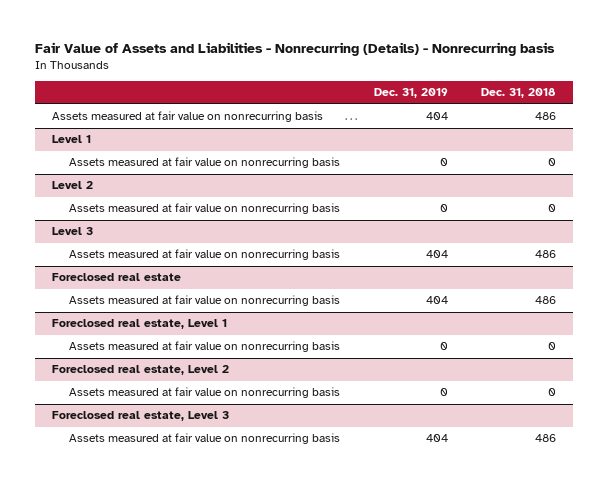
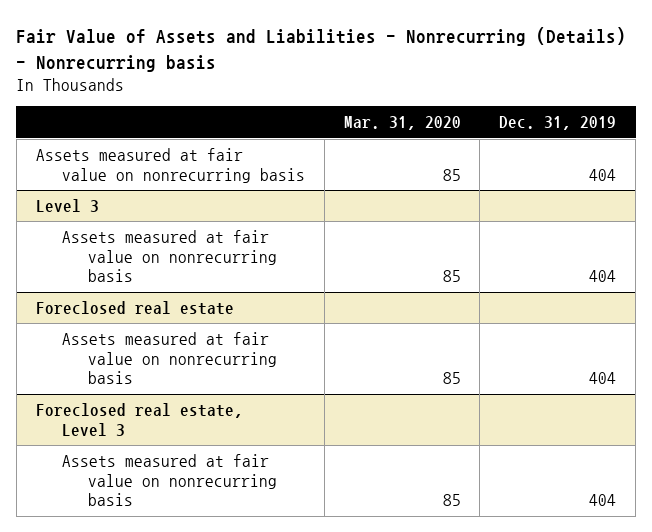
[481,88,557,99] Dec. 31, 2018 -> none
none -> [343,116,461,131] Mar. 31, 2020
[51,135,91,144] Level 1 -> none
[69,157,341,169] Assets measured at fair value on nonrecurring basis -> none
[51,181,93,190] Level 2 -> none
[69,203,341,215] Assets measured at fair value on nonrecurring basis -> none
[51,319,227,330] Foreclosed real estate, Level 1 -> none
[69,341,341,353] Assets measured at fair value on nonrecurring basis -> none
[51,365,229,376] Foreclosed real estate, Level 2 -> none
[69,387,341,399] Assets measured at fair value on nonrecurring basis -> none

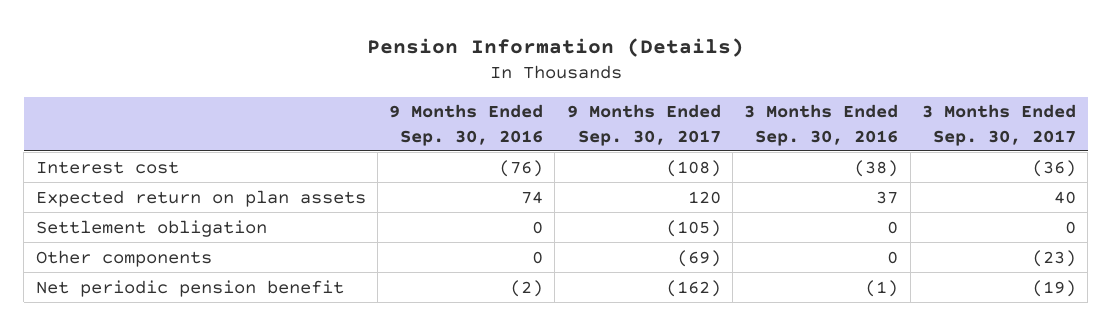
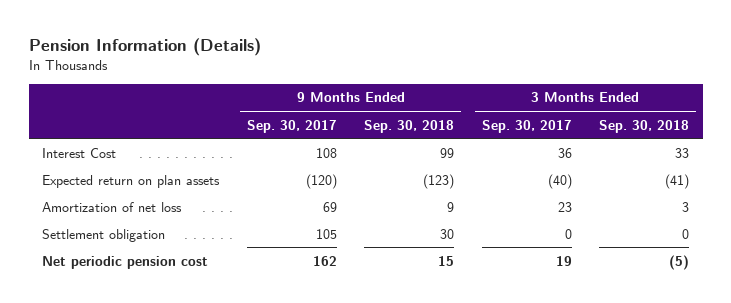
[389,104,544,146] 9 Months Ended Sep. 30, 2016 -> none
[744,104,899,146] 3 Months Ended Sep. 30, 2016 -> none
none -> [364,119,455,133] Sep. 30, 2018
none -> [599,119,690,133] Sep. 30, 2018
[35,249,212,267] Other components -> none
[35,160,179,174] Interest cost -> [42,147,117,158] Interest Cost
[665,159,721,177] (108) -> [315,147,337,158] 108
[1031,159,1076,177] (36) -> [557,147,572,158] 36
[687,190,721,204] 120 -> [305,173,337,189] (120)
[1053,190,1076,204] 40 -> [547,173,572,189] (40)
none -> [42,201,183,212] Amortization of net loss
[665,219,721,237] (105) -> [315,228,337,239] 105
[35,279,344,297] Net periodic pension benefit -> [42,255,209,269] Net periodic pension cost
[665,279,721,297] (162) -> [312,255,337,266] 162
[1031,279,1076,297] (19) -> [555,255,572,266] 19

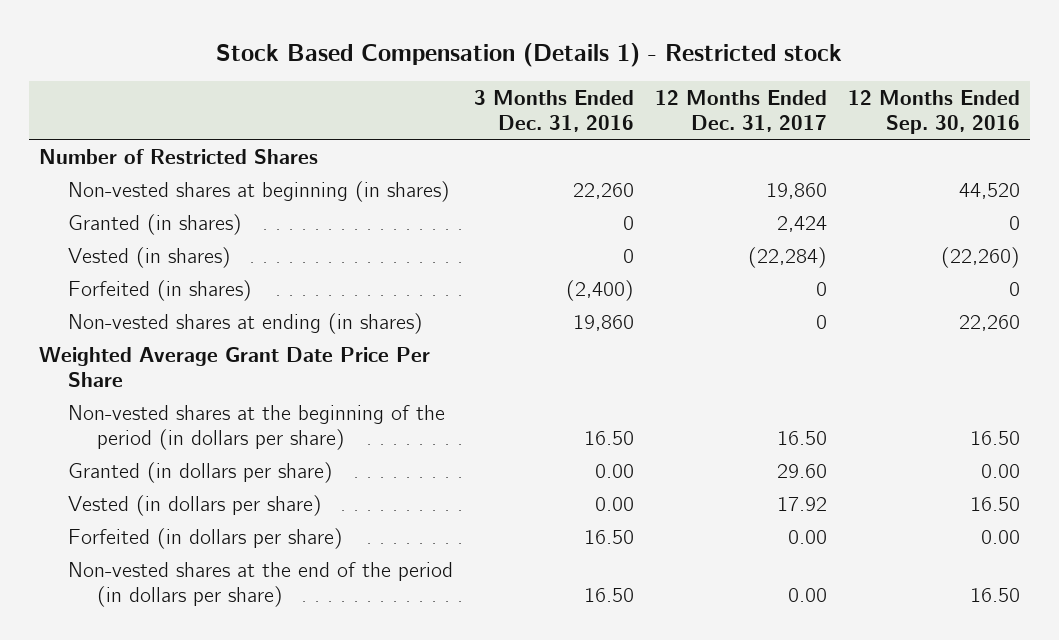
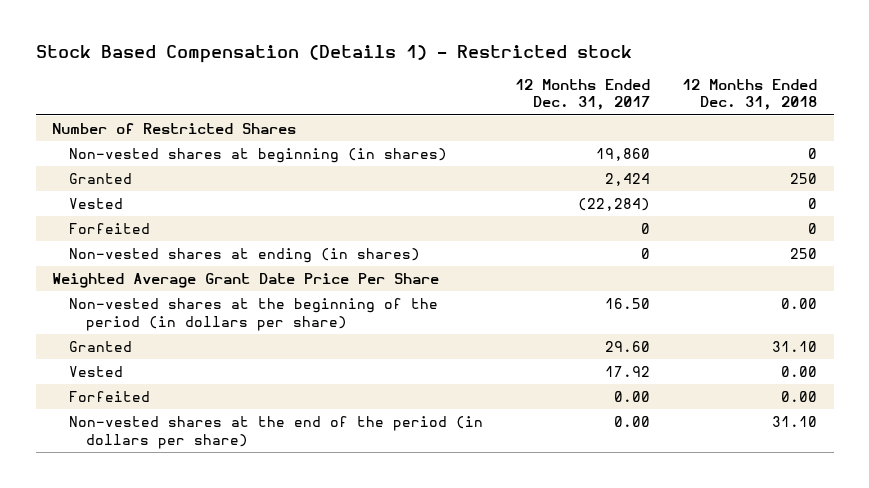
[473,89,634,132] 3 Months Ended Dec. 31, 2016 -> none
[847,89,1020,134] 12 Months Ended Sep. 30, 2016 -> none
none -> [682,78,818,111] 12 Months Ended Dec. 31, 2018
[68,213,243,235] Granted (in shares) -> [68,173,132,185] Granted
[68,246,232,268] Vested (in shares) -> [68,198,123,210] Vested
[68,279,253,301] Forfeited (in shares) -> [68,223,150,235] Forfeited
[68,461,334,483] Granted (in dollars per share) -> [68,341,132,353] Granted
[68,494,323,516] Vested (in dollars per share) -> [68,366,123,378] Vested
[68,527,344,549] Forfeited (in dollars per share) -> [68,391,150,403] Forfeited

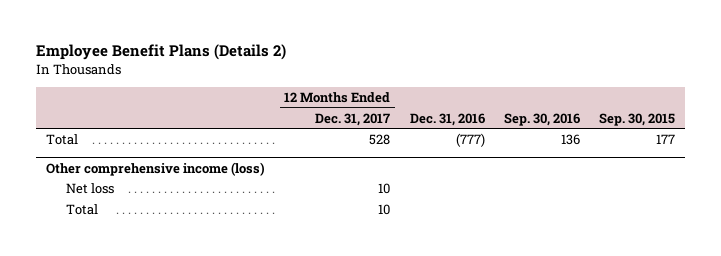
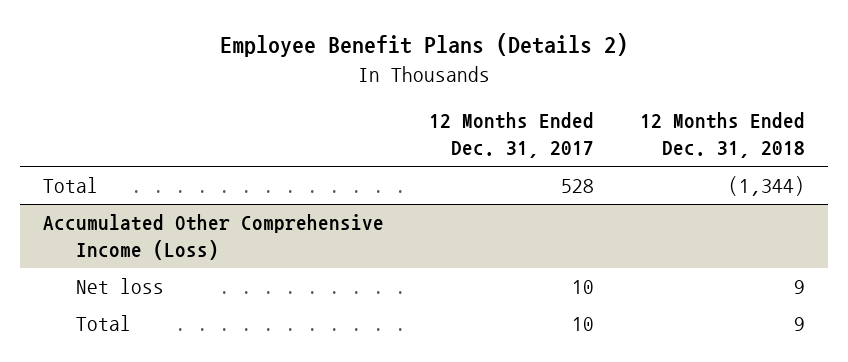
[409,112,485,126] Dec. 31, 2016 -> none
[504,112,581,126] Sep. 30, 2016 -> none
[599,112,676,126] Sep. 30, 2015 -> none
none -> [640,112,806,159] 12 Months Ended Dec. 31, 2018
[46,161,266,176] Other comprehensive income (loss) -> [42,214,384,261] Accumulated Other Comprehensive Income (Loss)

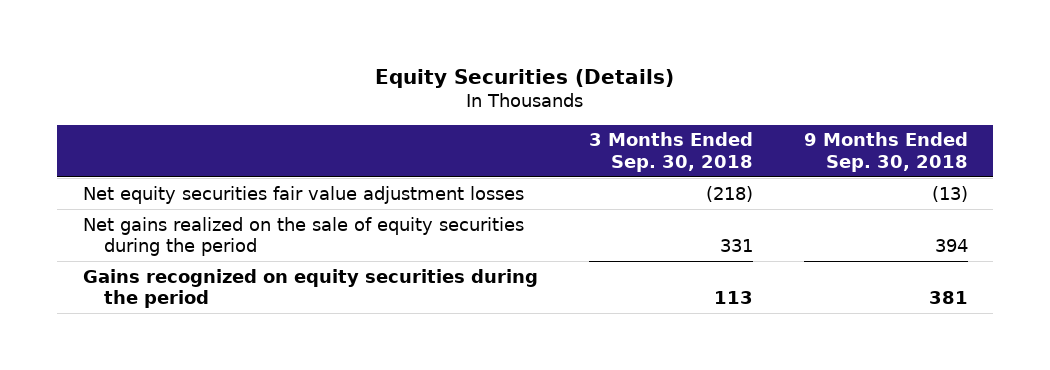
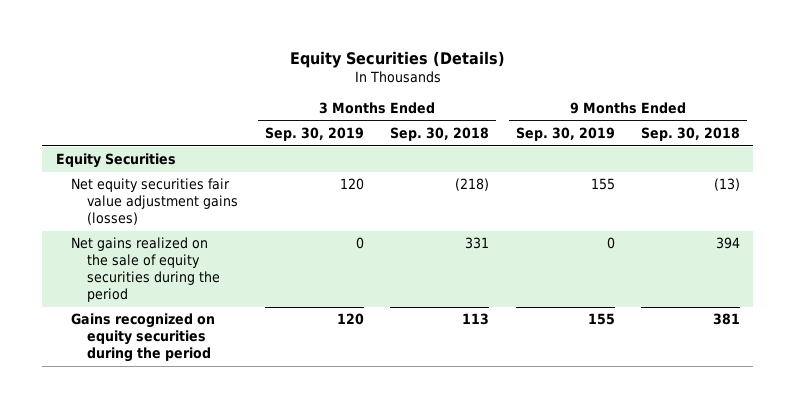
none -> [264,127,364,142] Sep. 30, 2019
none -> [515,127,615,142] Sep. 30, 2019
none -> [55,153,176,169] Equity Securities
[82,185,524,204] Net equity securities fair value adjustment losses -> [71,178,239,226] Net equity securities fair value adjustment gains (losses)

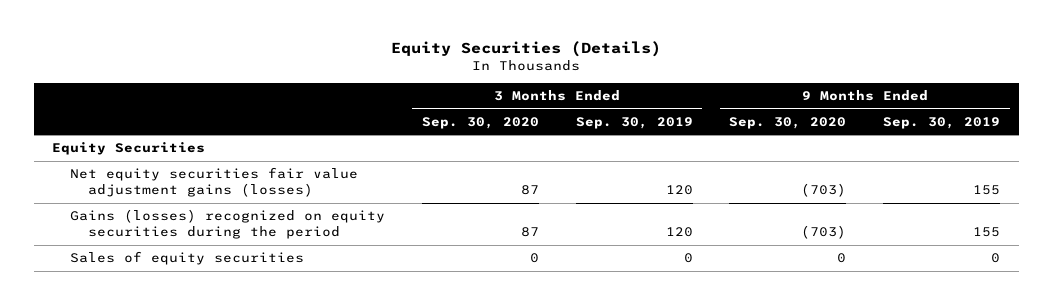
[390,127,490,142] Sep. 30, 2018 -> none
[641,127,741,142] Sep. 30, 2018 -> none
none -> [421,116,539,129] Sep. 30, 2020
none -> [729,116,847,129] Sep. 30, 2020
[71,237,221,303] Net gains realized on the sale of equity securities during the period -> none
[71,313,216,363] Gains recognized on equity securities during the period -> [69,209,385,240] Gains (losses) recognized on equity securities during the period
none -> [69,251,304,266] Sales of equity securities

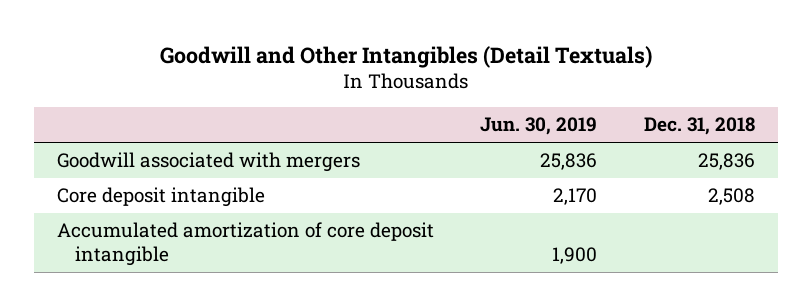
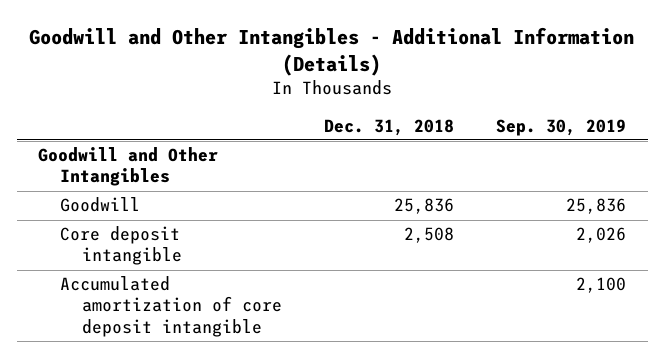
[159,45,652,68] Goodwill and Other Intangibles (Detail Textuals) -> [29,26,635,76] Goodwill and Other Intangibles - Additional Information (Details)
[480,117,598,136] Jun. 30, 2019 -> none
none -> [496,118,627,136] Sep. 30, 2019
none -> [37,147,218,187] Goodwill and Other Intangibles
[56,152,360,173] Goodwill associated with mergers -> [59,197,140,213] Goodwill

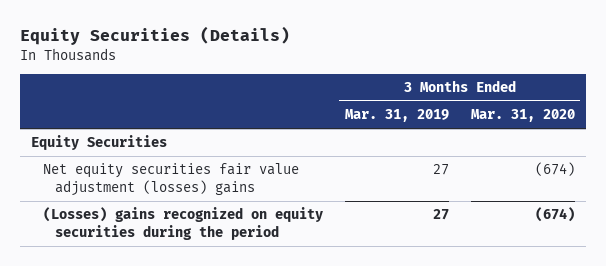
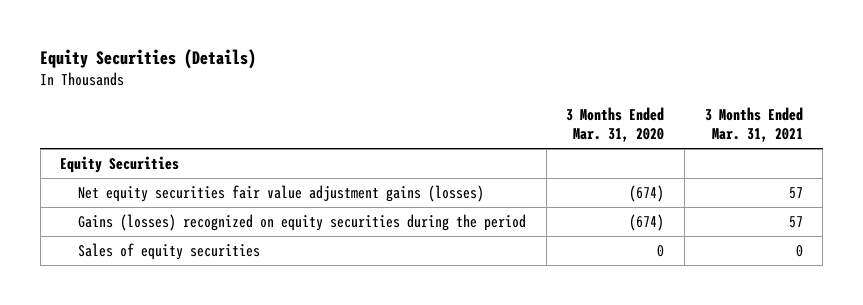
[344,109,449,123] Mar. 31, 2019 -> none
none -> [704,107,803,143] 3 Months Ended Mar. 31, 2021
[42,163,299,197] Net equity securities fair value adjustment (losses) gains -> [78,184,485,202] Net equity securities fair value adjustment gains (losses)
[42,207,323,241] (Losses) gains recognized on equity securities during the period -> [78,213,527,231] Gains (losses) recognized on equity securities during the period
none -> [78,242,261,260] Sales of equity securities

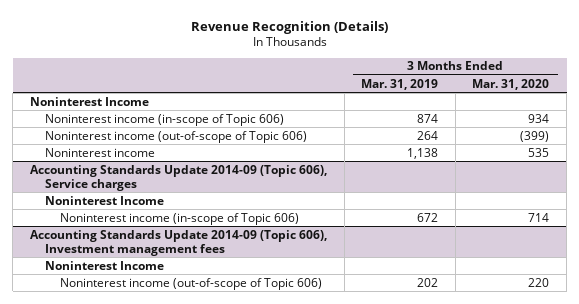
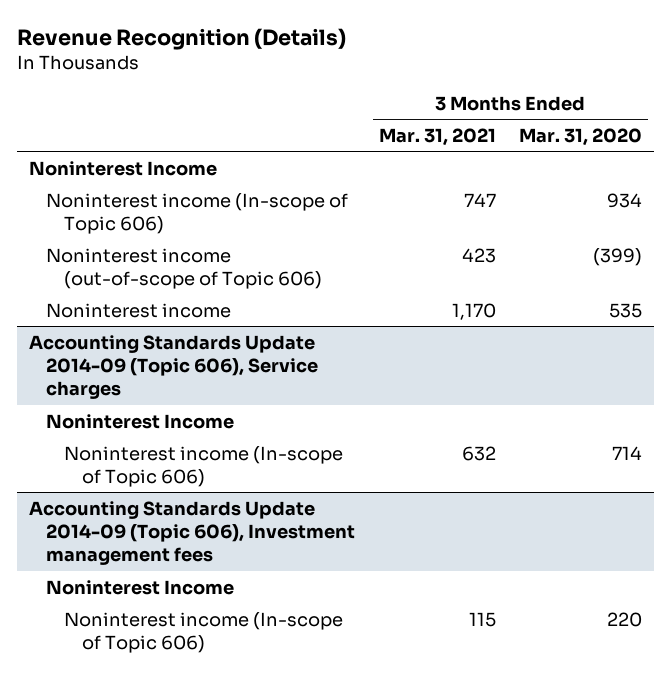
[361,78,439,90] Mar. 31, 2019 -> none
none -> [378,127,496,146] Mar. 31, 2021
[45,113,285,126] Noninterest income (in-scope of Topic 606) -> [46,192,349,234] Noninterest income (In-scope of Topic 606)
[60,212,300,225] Noninterest income (in-scope of Topic 606) -> [63,445,343,487] Noninterest income (In-scope of Topic 606)
[60,277,323,290] Noninterest income (out-of-scope of Topic 606) -> [63,611,343,653] Noninterest income (In-scope of Topic 606)

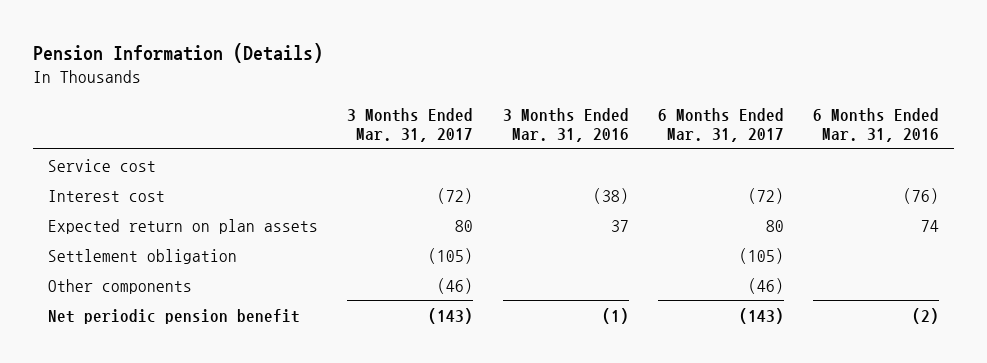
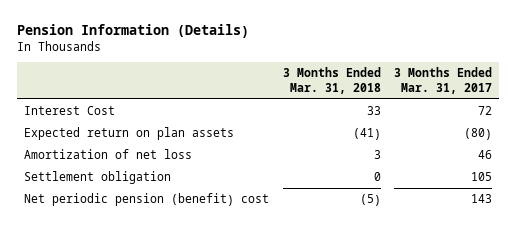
[502,107,629,143] 3 Months Ended Mar. 31, 2016 -> none
[658,107,785,143] 6 Months Ended Mar. 31, 2017 -> none
[813,107,940,143] 6 Months Ended Mar. 31, 2016 -> none
none -> [282,67,381,95] 3 Months Ended Mar. 31, 2018
[47,158,156,172] Service cost -> none
[47,278,192,294] Other components -> none
[47,189,165,202] Interest cost -> [23,106,115,116] Interest Cost
[437,187,474,204] (72) -> [478,106,493,116] 72
[455,219,474,232] 80 -> [464,128,493,141] (80)
none -> [23,149,192,160] Amortization of net loss
[428,247,474,264] (105) -> [471,172,493,182] 105
[47,308,300,324] Net periodic pension benefit -> [23,193,269,207] Net periodic pension (benefit) cost
[428,307,474,324] (143) -> [471,194,493,204] 143

